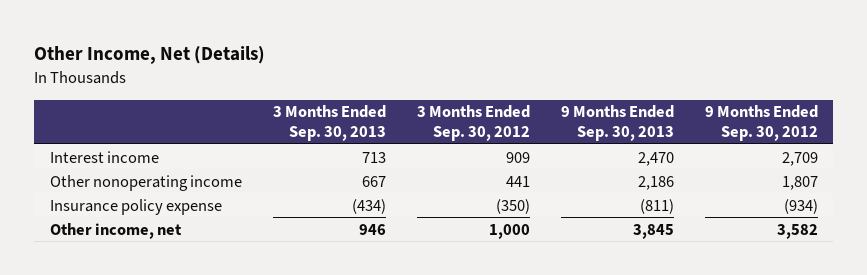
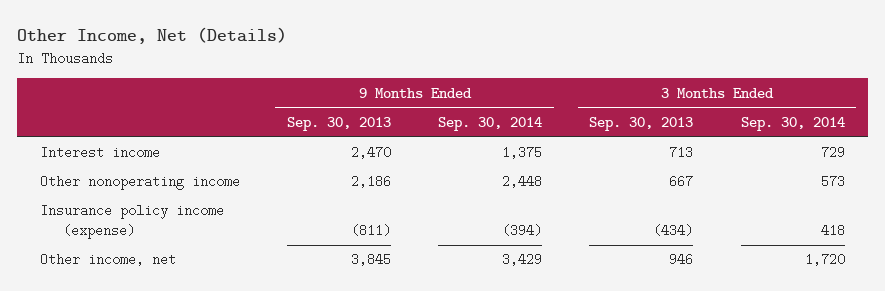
[416,105,530,141] 3 Months Ended Sep. 30, 2012 -> none
[704,105,818,141] 9 Months Ended Sep. 30, 2012 -> none
none -> [438,116,543,131] Sep. 30, 2014
none -> [740,116,845,131] Sep. 30, 2014
[49,198,222,215] Insurance policy expense -> [40,204,225,240] Insurance policy income (expense)

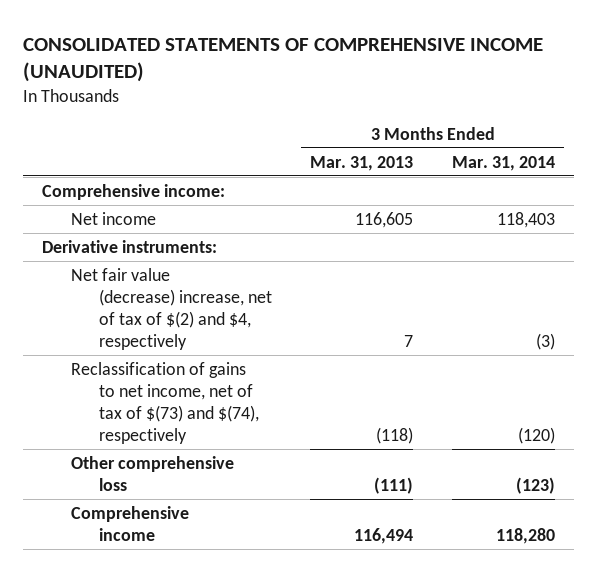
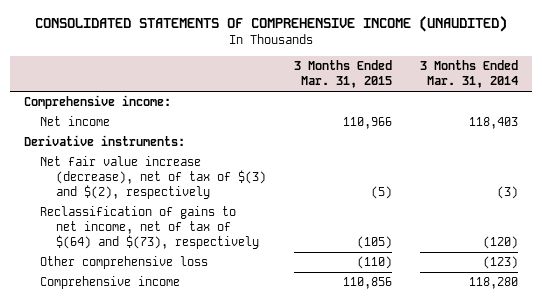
[310,155,414,171] Mar. 31, 2013 -> none
none -> [293,60,392,89] 3 Months Ended Mar. 31, 2015
[70,267,272,350] Net fair value (decrease) increase, net of tax of $(2) and $4, respectively -> [39,156,266,200] Net fair value increase (decrease), net of tax of $(3) and $(2), respectively
[70,361,259,444] Reclassification of gains to net income, net of tax of $(73) and $(74), respectively -> [39,206,259,250] Reclassification of gains to net income, net of tax of $(64) and $(73), respectively

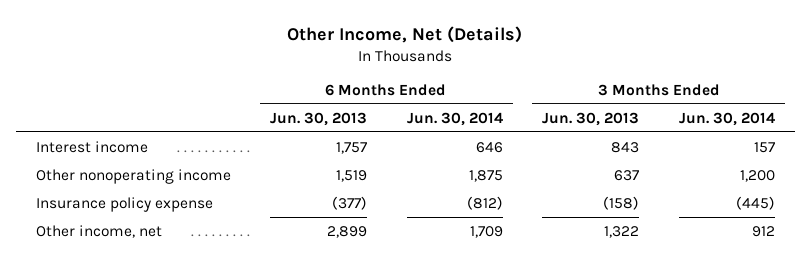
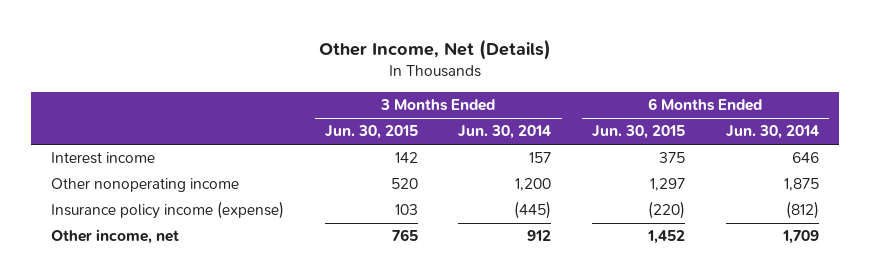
[270,111,368,126] Jun. 30, 2013 -> none
[542,111,640,126] Jun. 30, 2013 -> none
none -> [324,125,418,140] Jun. 30, 2015
none -> [592,125,686,140] Jun. 30, 2015
[35,196,213,212] Insurance policy expense -> [51,201,285,220] Insurance policy income (expense)

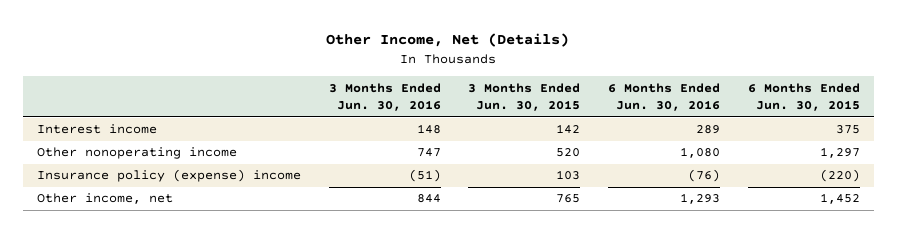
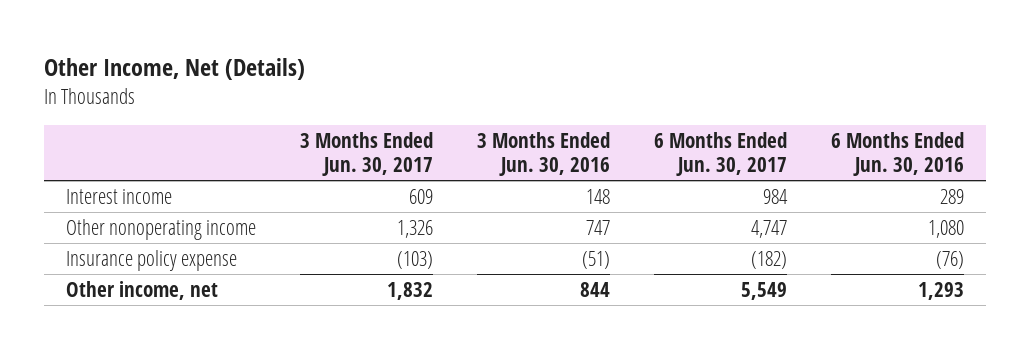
[468,82,581,112] 3 Months Ended Jun. 30, 2015 -> none
[747,82,860,112] 6 Months Ended Jun. 30, 2015 -> none
none -> [299,131,433,177] 3 Months Ended Jun. 30, 2017
none -> [653,131,787,177] 6 Months Ended Jun. 30, 2017
[36,169,301,183] Insurance policy (expense) income -> [65,249,237,271] Insurance policy expense

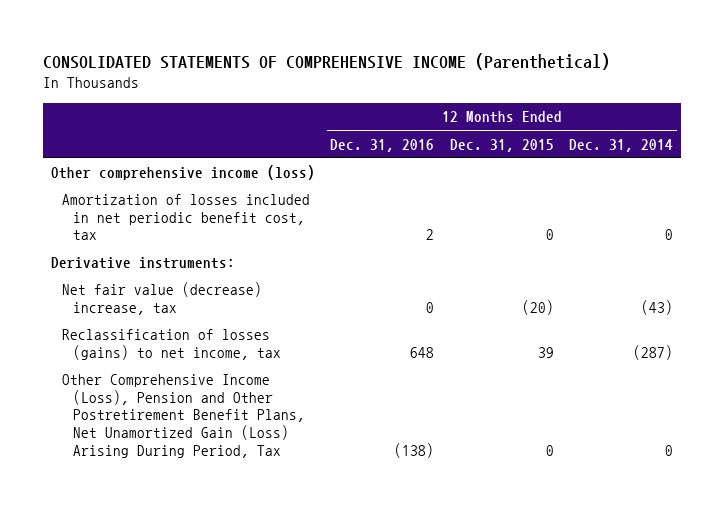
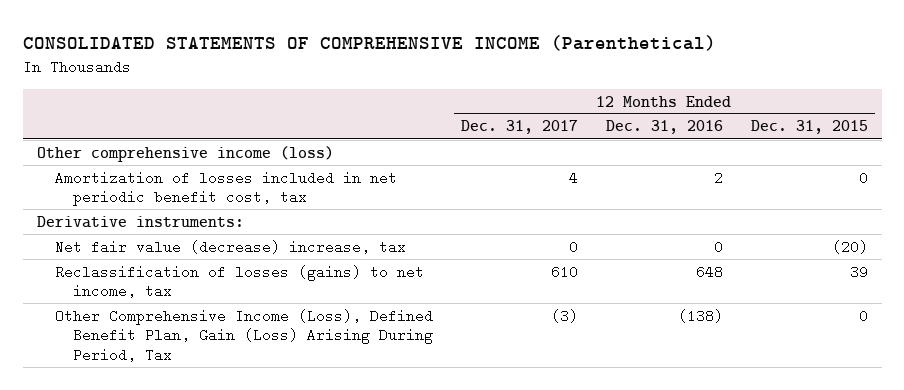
[569,138,674,152] Dec. 31, 2014 -> none
none -> [461,120,579,135] Dec. 31, 2017
[62,373,306,459] Other Comprehensive Income (Loss), Pension and Other Postretirement Benefit Plans, Net Unamortized Gain (Loss) Arising During Period, Tax -> [54,308,434,362] Other Comprehensive Income (Loss), Defined Benefit Plan, Gain (Loss) Arising During Period, Tax

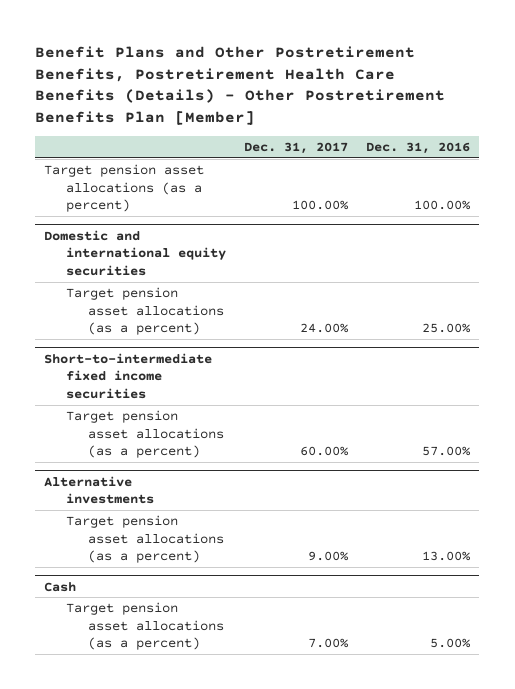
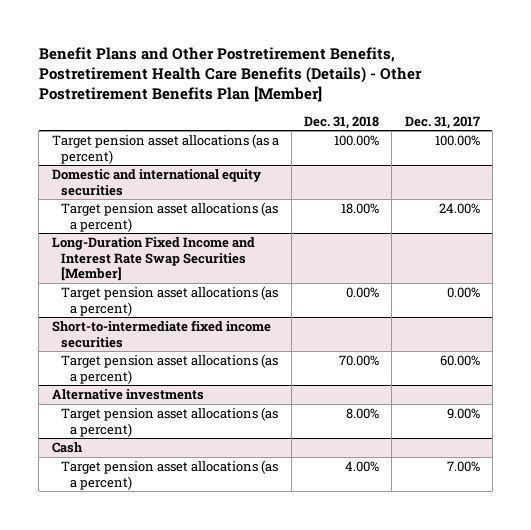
[366,142,471,155] Dec. 31, 2016 -> none
none -> [304,115,380,129] Dec. 31, 2018
none -> [51,237,255,282] Long-Duration Fixed Income and Interest Rate Swap Securities [Member]
none -> [60,286,278,316] Target pension asset allocations (as a percent)

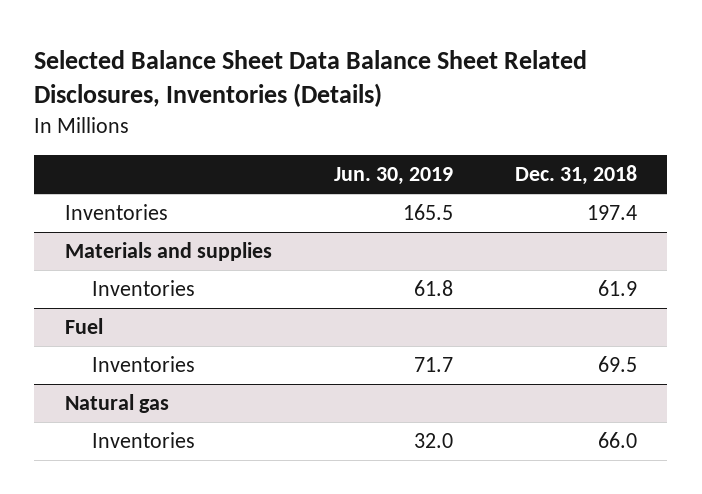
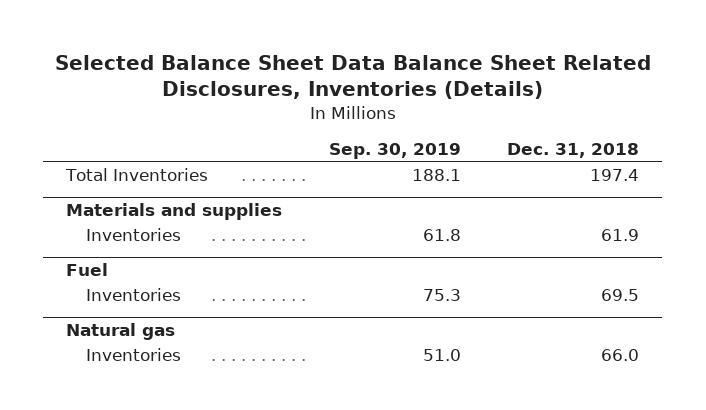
[333,167,453,186] Jun. 30, 2019 -> none
none -> [328,143,461,160] Sep. 30, 2019
[65,204,169,221] Inventories -> [65,167,209,181] Total Inventories

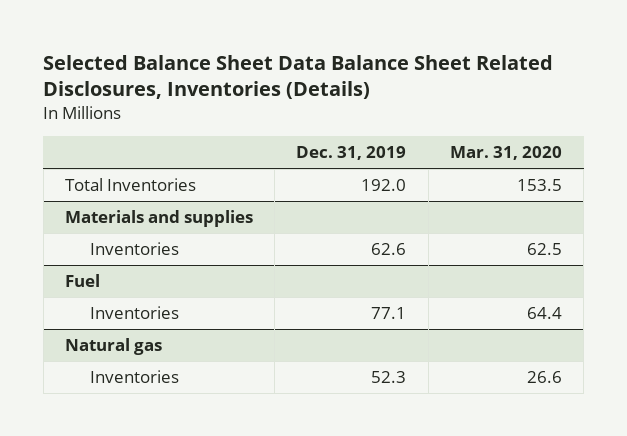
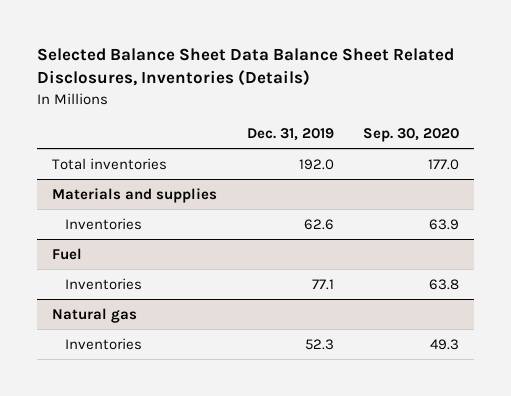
[449,146,562,161] Mar. 31, 2020 -> none
none -> [363,127,460,142] Sep. 30, 2020
[65,178,197,192] Total Inventories -> [51,157,167,170] Total inventories

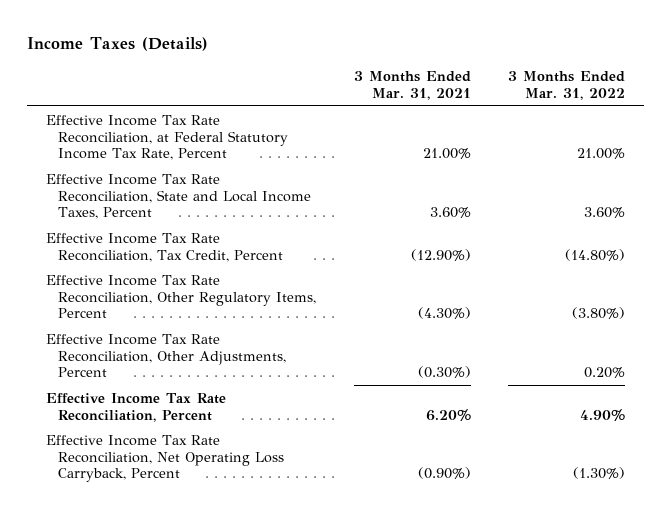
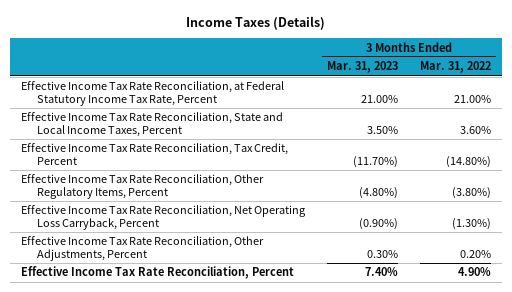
[353,71,471,101] 3 Months Ended Mar. 31, 2021 -> none
none -> [326,61,398,74] Mar. 31, 2023
[45,434,285,483] Effective Income Tax Rate Reconciliation, Net Operating Loss Carryback, Percent -> [21,205,307,231] Effective Income Tax Rate Reconciliation, Net Operating Loss Carryback, Percent

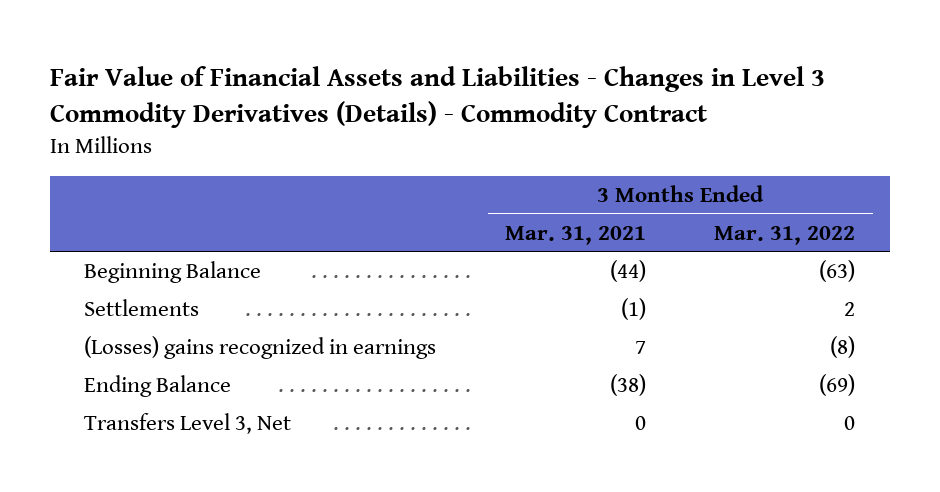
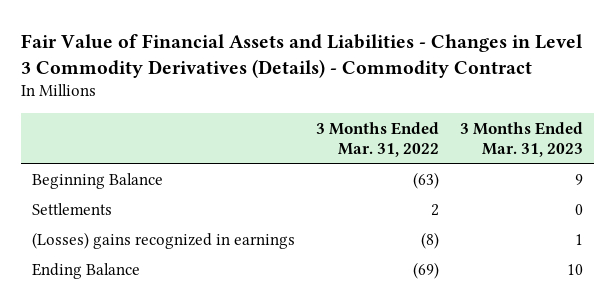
[504,225,646,245] Mar. 31, 2021 -> none
none -> [460,121,584,157] 3 Months Ended Mar. 31, 2023
[84,413,292,435] Transfers Level 3, Net -> none

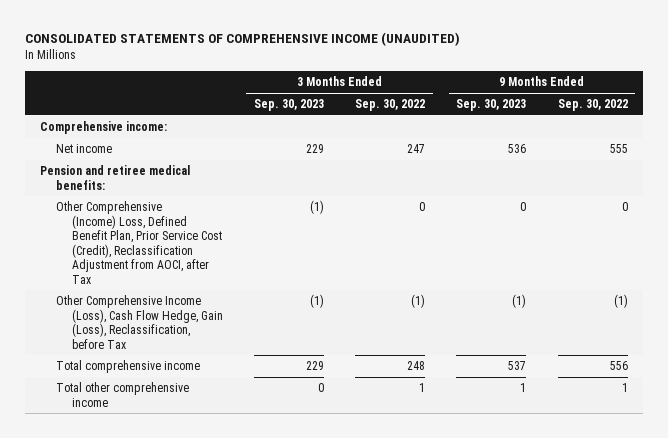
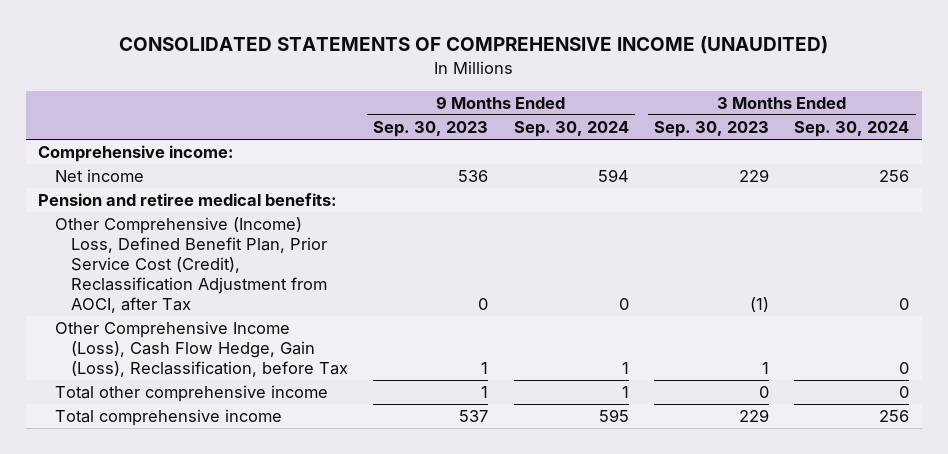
[355,99,426,112] Sep. 30, 2022 -> none
[557,99,628,112] Sep. 30, 2022 -> none
none -> [513,121,629,138] Sep. 30, 2024
none -> [794,121,910,138] Sep. 30, 2024
[310,294,325,309] (1) -> [762,362,770,375] 1
[512,294,527,309] (1) -> [481,362,489,375] 1
[56,360,201,374] Total comprehensive income -> [54,409,282,427] Total comprehensive income

